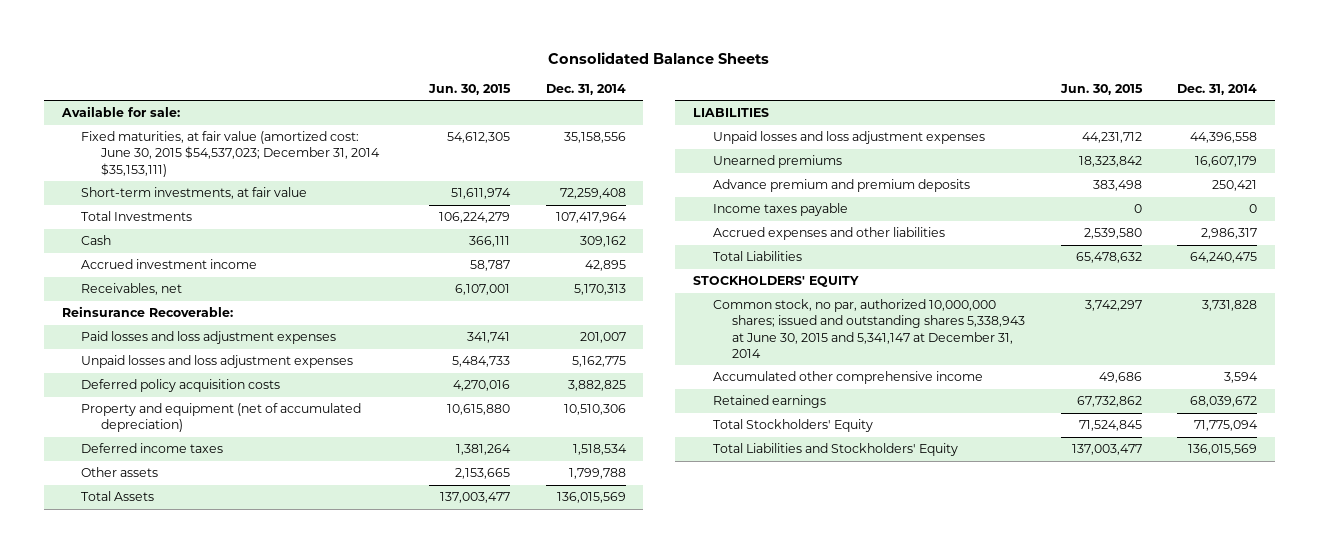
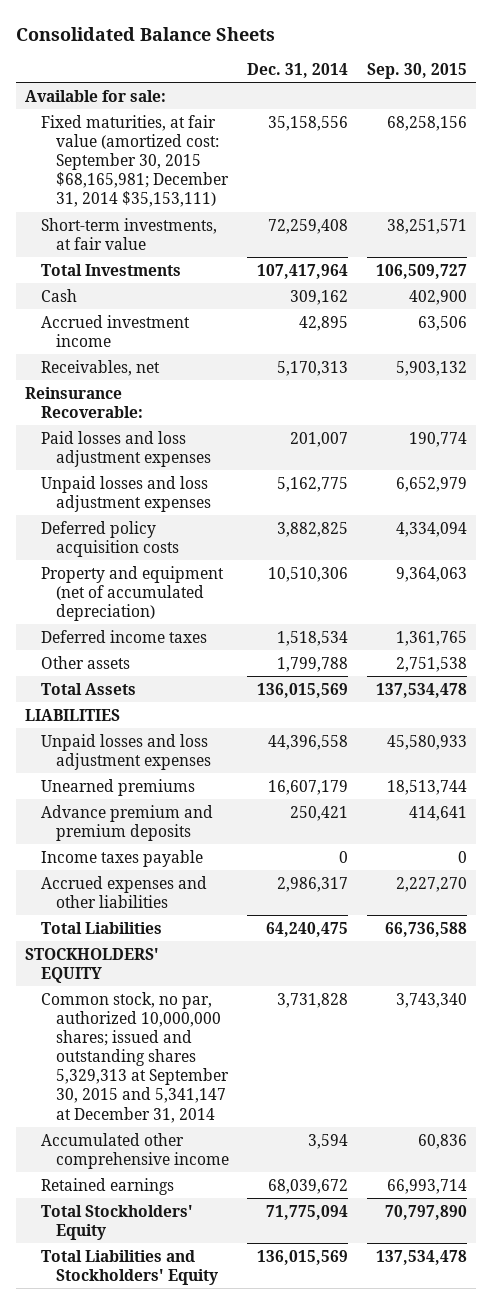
[428,83,512,95] Jun. 30, 2015 -> none
none -> [366,62,467,79] Sep. 30, 2015
[81,131,380,177] Fixed maturities, at fair value (amortized cost: June 30, 2015 $54,537,023; December 31, 2014 $35,153,111) -> [40,114,230,208] Fixed maturities, at fair value (amortized cost: September 30, 2015 $68,165,981; December 31, 2014 $35,153,111)
[712,299,1026,358] Common stock, no par, authorized 10,000,000 shares; issued and outstanding shares 5,338,943 at June 30, 2015 and 5,341,147 at December 31, 2014 -> [40,991,230,1123] Common stock, no par, authorized 10,000,000 shares; issued and outstanding shares 5,329,313 at September 30, 2015 and 5,341,147 at December 31, 2014

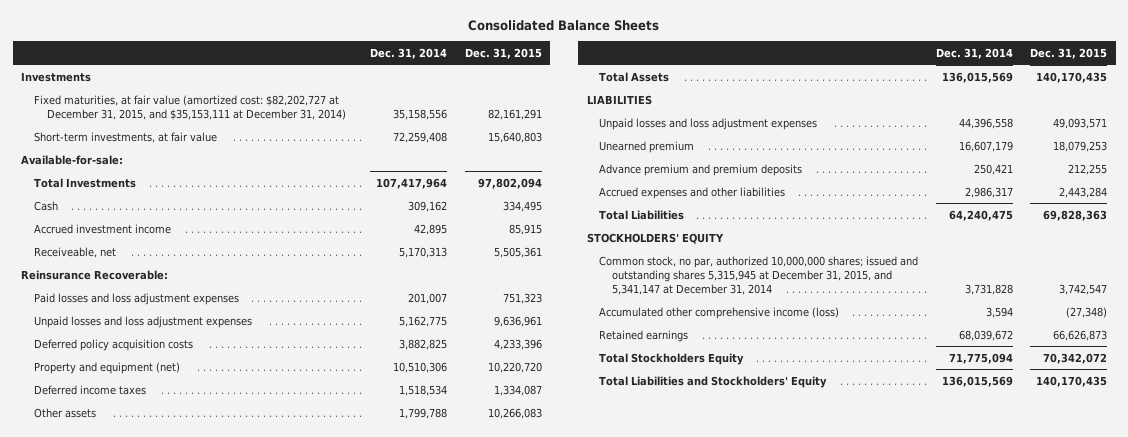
[366,62,467,79] Sep. 30, 2015 -> none
none -> [464,47,542,59] Dec. 31, 2015
[25,89,167,102] Available for sale: -> none
none -> [21,71,92,82] Investments
[40,114,230,208] Fixed maturities, at fair value (amortized cost: September 30, 2015 $68,165,981; December 31, 2014 $35,153,111) -> [33,94,346,120] Fixed maturities, at fair value (amortized cost: $82,202,727 at December 31, 2015, and $35,153,111 at December 31, 2014)
none -> [21,154,124,165] Available-for-sale:
[40,359,160,376] Receivables, net -> [33,246,116,258] Receiveable, net
[40,565,224,621] Property and equipment (net of accumulated depreciation) -> [33,361,180,374] Property and equipment (net)
[40,778,195,796] Unearned premiums -> [599,140,695,153] Unearned premium
[40,849,203,867] Income taxes payable -> none
[40,991,230,1123] Common stock, no par, authorized 10,000,000 shares; issued and outstanding shares 5,329,313 at September 30, 2015 and 5,341,147 at December 31, 2014 -> [599,255,919,295] Common stock, no par, authorized 10,000,000 shares; issued and outstanding shares 5,315,945 at December 31, 2015, and 5,341,147 at December 31, 2014
[40,1132,230,1169] Accumulated other comprehensive income -> [599,306,840,319] Accumulated other comprehensive income (loss)
[40,1204,193,1240] Total Stockholders' Equity -> [599,352,745,365] Total Stockholders Equity

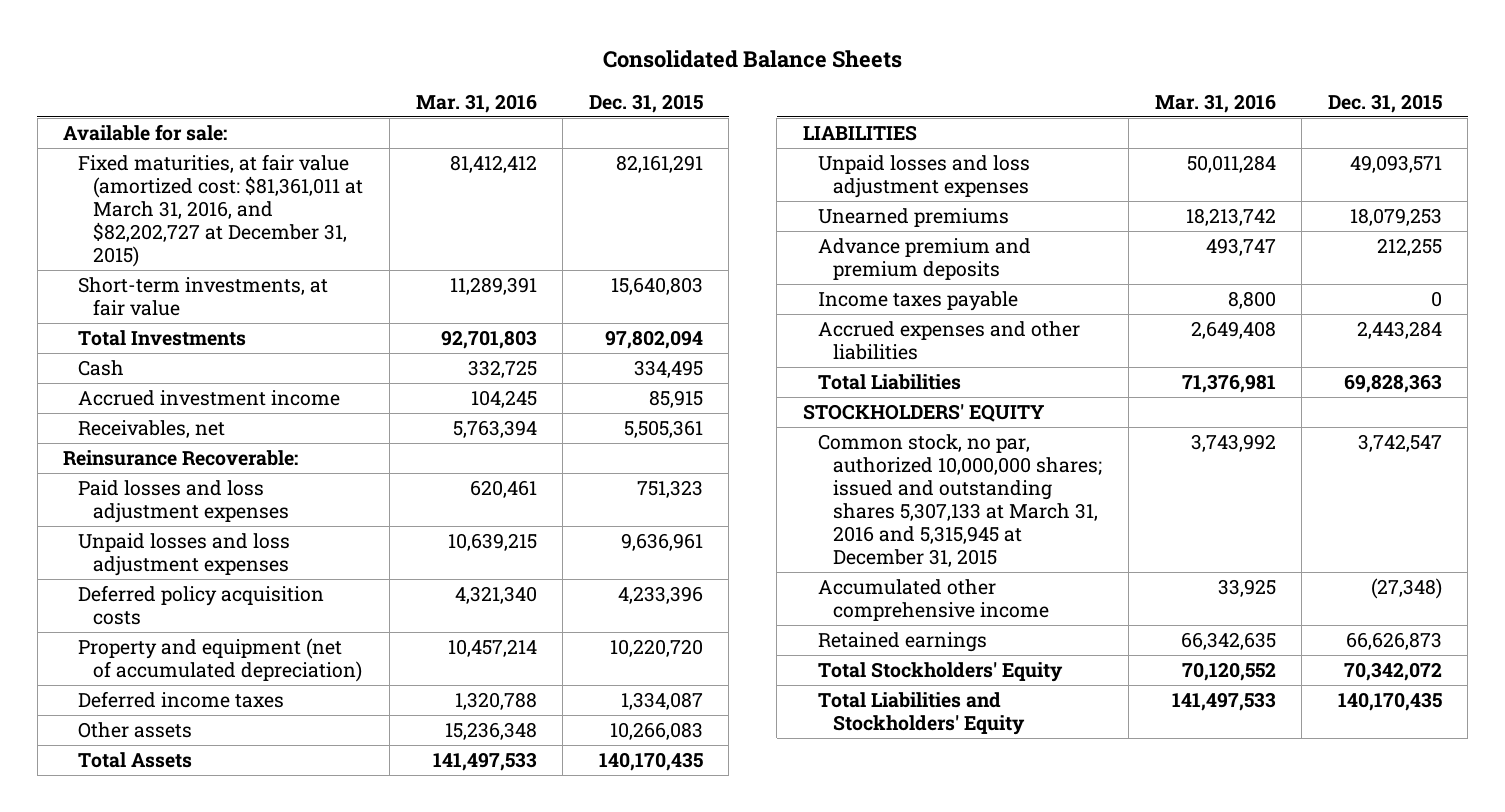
[370,47,448,59] Dec. 31, 2014 -> none
none -> [415,93,537,113] Mar. 31, 2016
[21,71,92,82] Investments -> none
none -> [63,124,228,142] Available for sale:
[33,94,346,120] Fixed maturities, at fair value (amortized cost: $82,202,727 at December 31, 2015, and $35,153,111 at December 31, 2014) -> [78,154,364,267] Fixed maturities, at fair value (amortized cost: $81,361,011 at March 31, 2016, and $82,202,727 at December 31, 2015)
[21,154,124,165] Available-for-sale: -> none
[33,246,116,258] Receiveable, net -> [78,420,226,439] Receivables, net
[33,361,180,374] Property and equipment (net) -> [78,638,363,683] Property and equipment (net of accumulated depreciation)
[599,140,695,153] Unearned premium -> [817,208,1009,228] Unearned premiums
none -> [817,291,1018,312] Income taxes payable
[599,255,919,295] Common stock, no par, authorized 10,000,000 shares; issued and outstanding shares 5,315,945 at December 31, 2015, and 5,341,147 at December 31, 2014 -> [817,434,1102,567] Common stock, no par, authorized 10,000,000 shares; issued and outstanding shares 5,307,133 at March 31, 2016 and 5,315,945 at December 31, 2015
[599,306,840,319] Accumulated other comprehensive income (loss) -> [817,579,1049,622] Accumulated other comprehensive income
[599,352,745,365] Total Stockholders Equity -> [817,662,1063,683] Total Stockholders' Equity

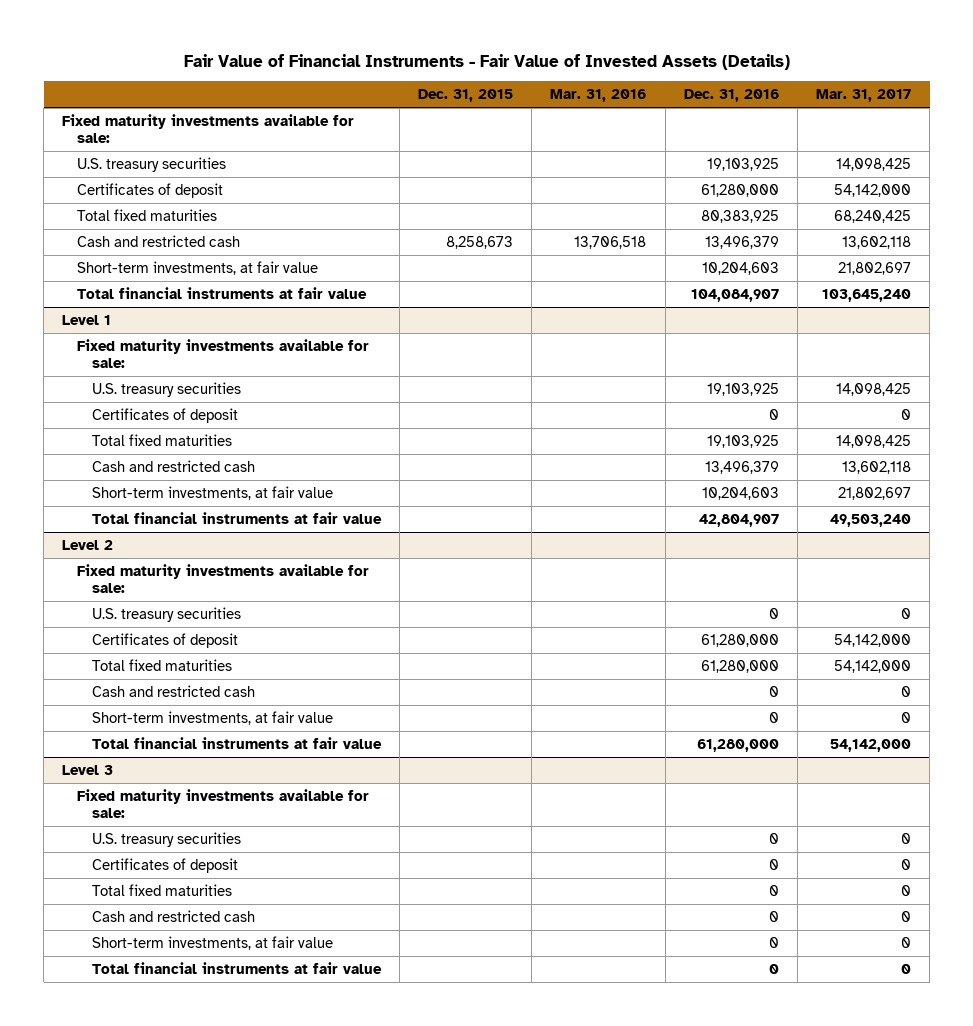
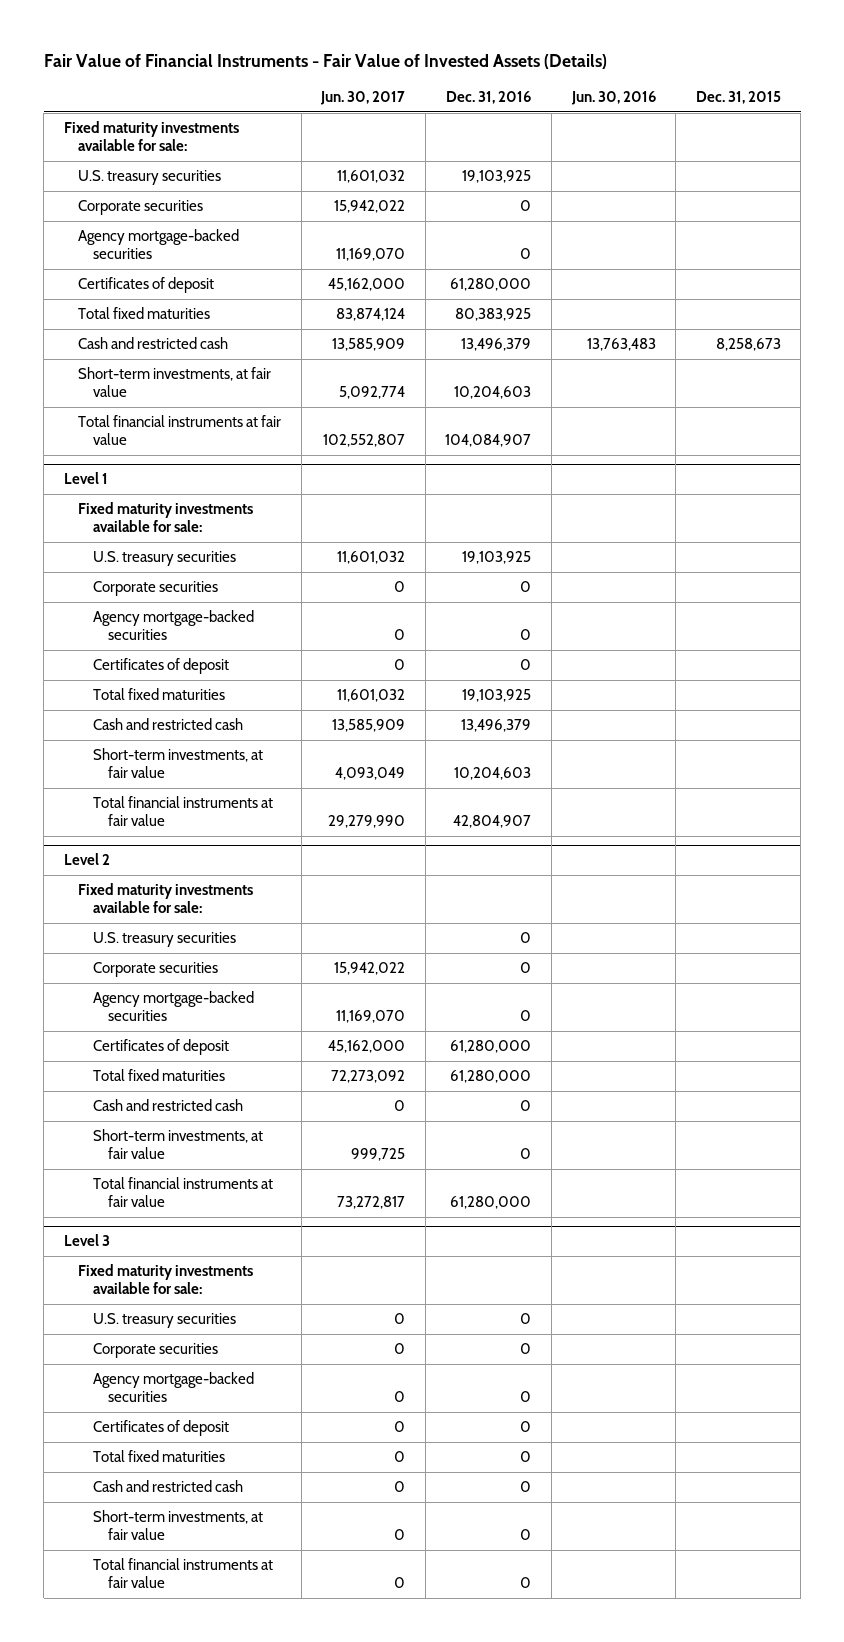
[550,89,647,103] Mar. 31, 2016 -> none
[816,89,912,103] Mar. 31, 2017 -> none
none -> [320,91,406,106] Jun. 30, 2017
none -> [570,91,656,106] Jun. 30, 2016
none -> [78,200,204,216] Corporate securities
none -> [78,229,240,260] Agency mortgage-backed securities
none -> [92,581,218,597] Corporate securities
none -> [92,610,254,641] Agency mortgage-backed securities
none -> [92,962,218,978] Corporate securities
none -> [92,991,254,1022] Agency mortgage-backed securities
none -> [92,1343,218,1359] Corporate securities
none -> [92,1372,254,1403] Agency mortgage-backed securities

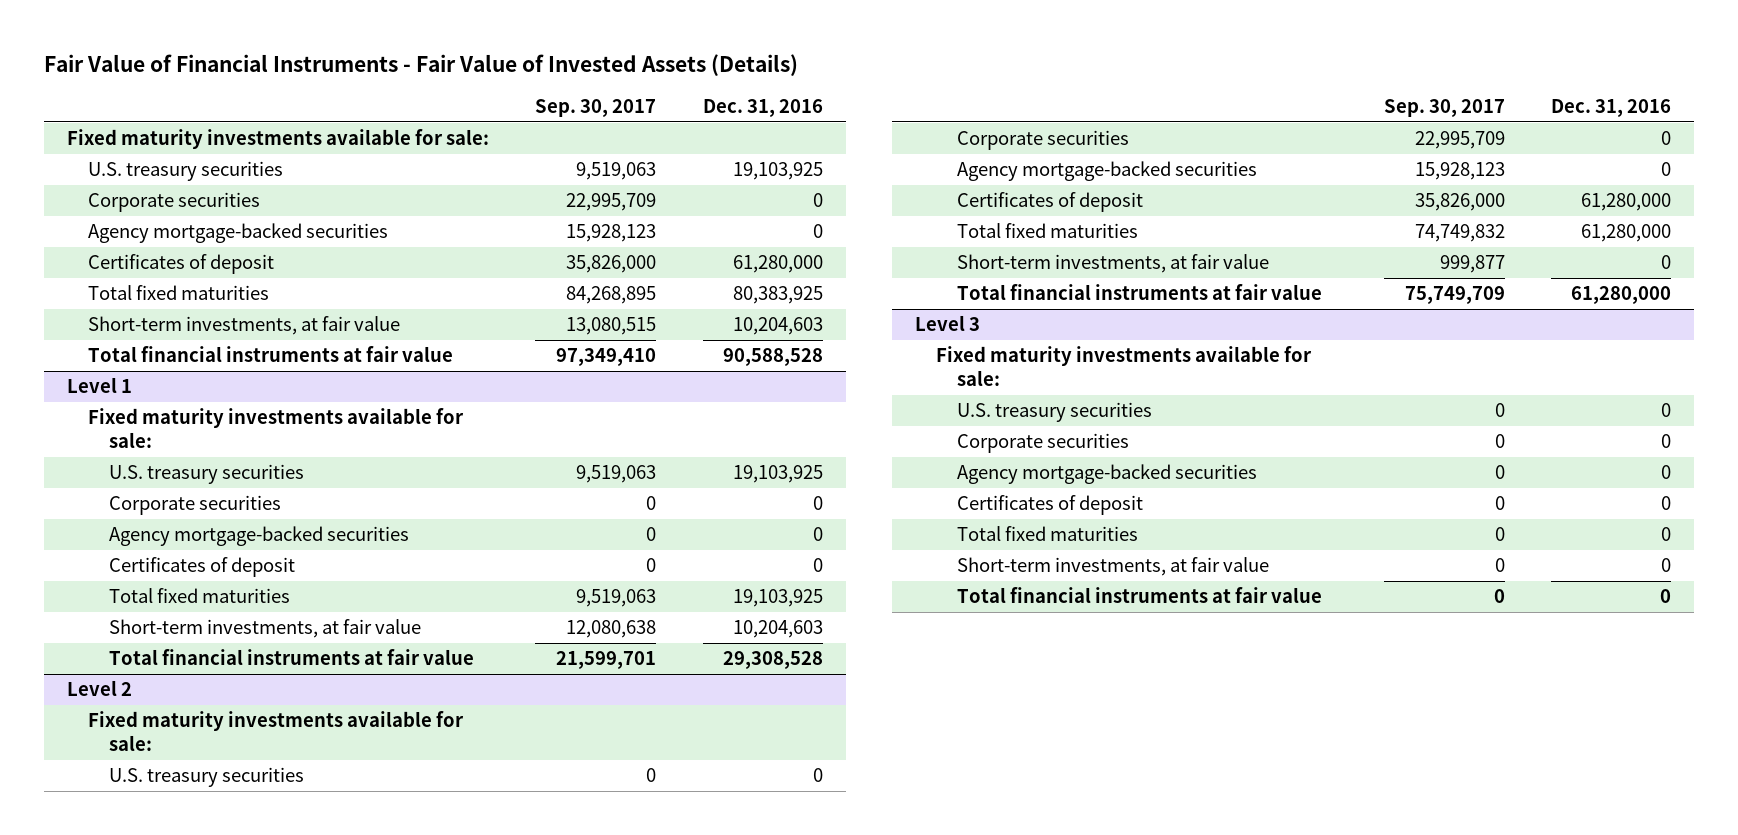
[320,91,406,106] Jun. 30, 2017 -> none
[570,91,656,106] Jun. 30, 2016 -> none
[695,91,781,105] Dec. 31, 2015 -> none
none -> [535,98,657,117] Sep. 30, 2017
[78,337,229,350] Cash and restricted cash -> none
[445,434,532,448] 104,084,907 -> [722,348,823,367] 90,588,528
[92,718,243,731] Cash and restricted cash -> none
[453,815,532,829] 42,804,907 -> [722,651,823,670] 29,308,528
[92,1099,243,1112] Cash and restricted cash -> none
[92,1480,243,1493] Cash and restricted cash -> none

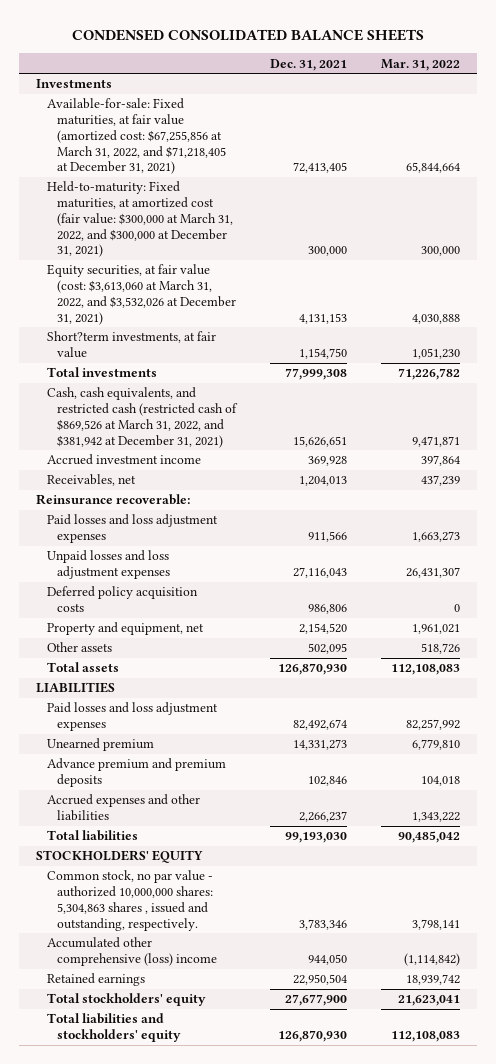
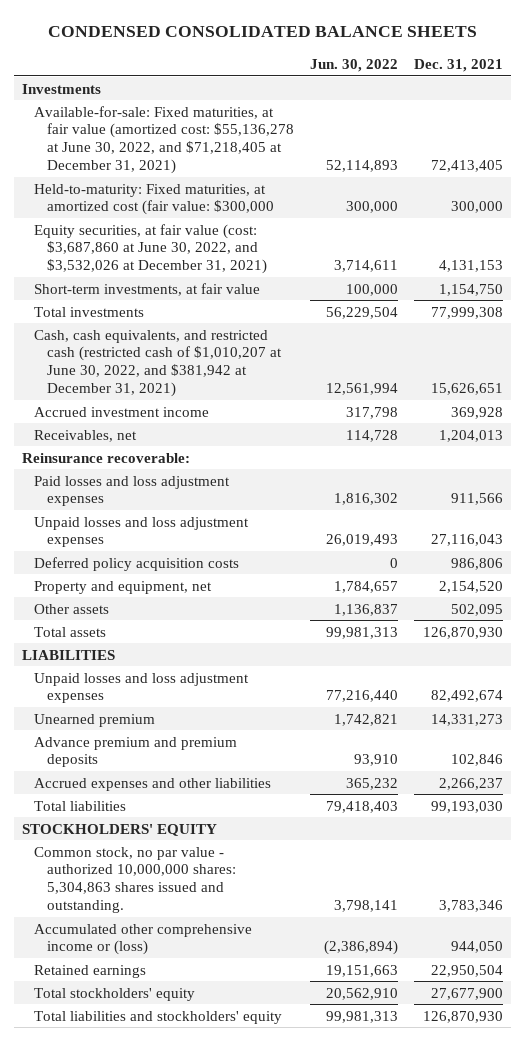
[380,58,460,71] Mar. 31, 2022 -> none
none -> [310,59,399,73] Jun. 30, 2022
[46,98,227,175] Available-for-sale: Fixed maturities, at fair value (amortized cost: $67,255,856 at March 31, 2022, and $71,218,405 at December 31, 2021) -> [34,105,294,174] Available-for-sale: Fixed maturities, at fair value (amortized cost: $55,136,278 at June 30, 2022, and $71,218,405 at December 31, 2021)
[46,181,234,258] Held-to-maturity: Fixed maturities, at amortized cost (fair value: $300,000 at March 31, 2022, and $300,000 at December 31, 2021) -> [34,183,274,216] Held-to-maturity: Fixed maturities, at amortized cost (fair value: $300,000
[46,264,237,325] Equity securities, at fair value (cost: $3,613,060 at March 31, 2022, and $3,532,026 at December 31, 2021) -> [34,223,267,275] Equity securities, at fair value (cost: $3,687,860 at June 30, 2022, and $3,532,026 at December 31, 2021)
[46,331,216,359] Short?term investments, at fair value -> [34,282,261,296] Short-term investments, at fair value
[46,387,239,448] Cash, cash equivalents, and restricted cash (restricted cash of $869,526 at March 31, 2022, and $381,942 at December 31, 2021) -> [34,329,282,397] Cash, cash equivalents, and restricted cash (restricted cash of $1,010,207 at June 30, 2022, and $381,942 at December 31, 2021)
[46,702,218,732] Paid losses and loss adjustment expenses -> [34,672,250,704] Unpaid losses and loss adjustment expenses
[46,870,214,931] Common stock, no par value - authorized 10,000,000 shares: 5,304,863 shares , issued and outstanding, respectively. -> [34,846,236,913] Common stock, no par value - authorized 10,000,000 shares: 5,304,863 shares issued and outstanding.
[46,937,218,967] Accumulated other comprehensive (loss) income -> [34,923,253,956] Accumulated other comprehensive income or (loss)

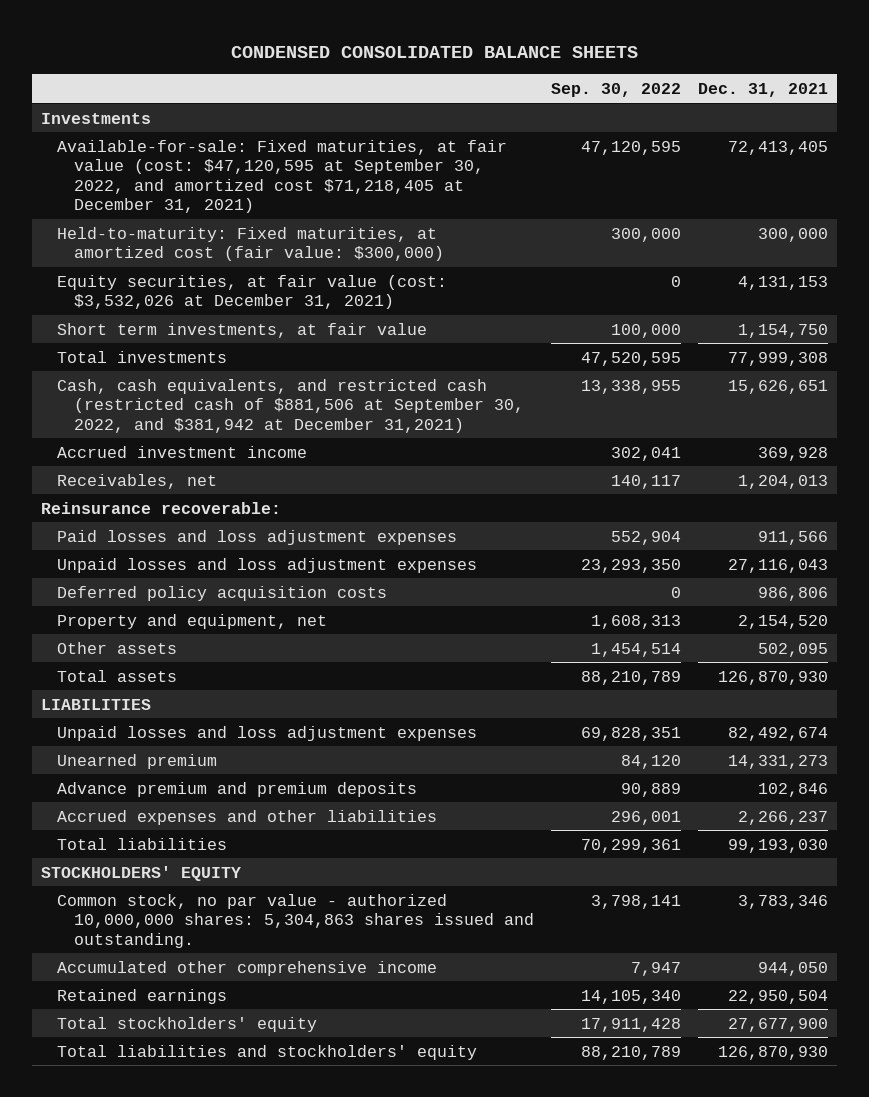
[310,59,399,73] Jun. 30, 2022 -> none
none -> [550,82,681,97] Sep. 30, 2022
[34,105,294,174] Available-for-sale: Fixed maturities, at fair value (amortized cost: $55,136,278 at June 30, 2022, and $71,218,405 at December 31, 2021) -> [57,139,508,214] Available-for-sale: Fixed maturities, at fair value (cost: $47,120,595 at September 30, 2022, and amortized cost $71,218,405 at December 31, 2021)
[34,183,274,216] Held-to-maturity: Fixed maturities, at amortized cost (fair value: $300,000 -> [57,226,444,262] Held-to-maturity: Fixed maturities, at amortized cost (fair value: $300,000)
[34,223,267,275] Equity securities, at fair value (cost: $3,687,860 at June 30, 2022, and $3,532,026 at December 31, 2021) -> [57,274,448,310] Equity securities, at fair value (cost: $3,532,026 at December 31, 2021)
[34,282,261,296] Short-term investments, at fair value -> [57,322,428,338] Short term investments, at fair value
[34,329,282,397] Cash, cash equivalents, and restricted cash (restricted cash of $1,010,207 at June 30, 2022, and $381,942 at December 31, 2021) -> [57,378,524,433] Cash, cash equivalents, and restricted cash (restricted cash of $881,506 at September 30, 2022, and $381,942 at December 31,2021)
[34,923,253,956] Accumulated other comprehensive income or (loss) -> [57,960,438,976] Accumulated other comprehensive income

